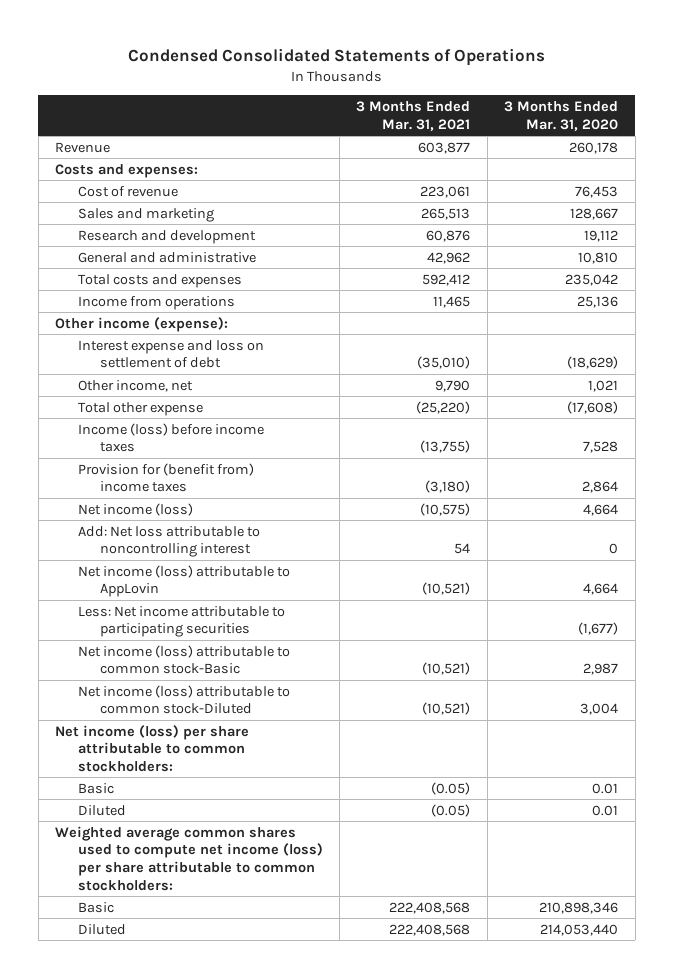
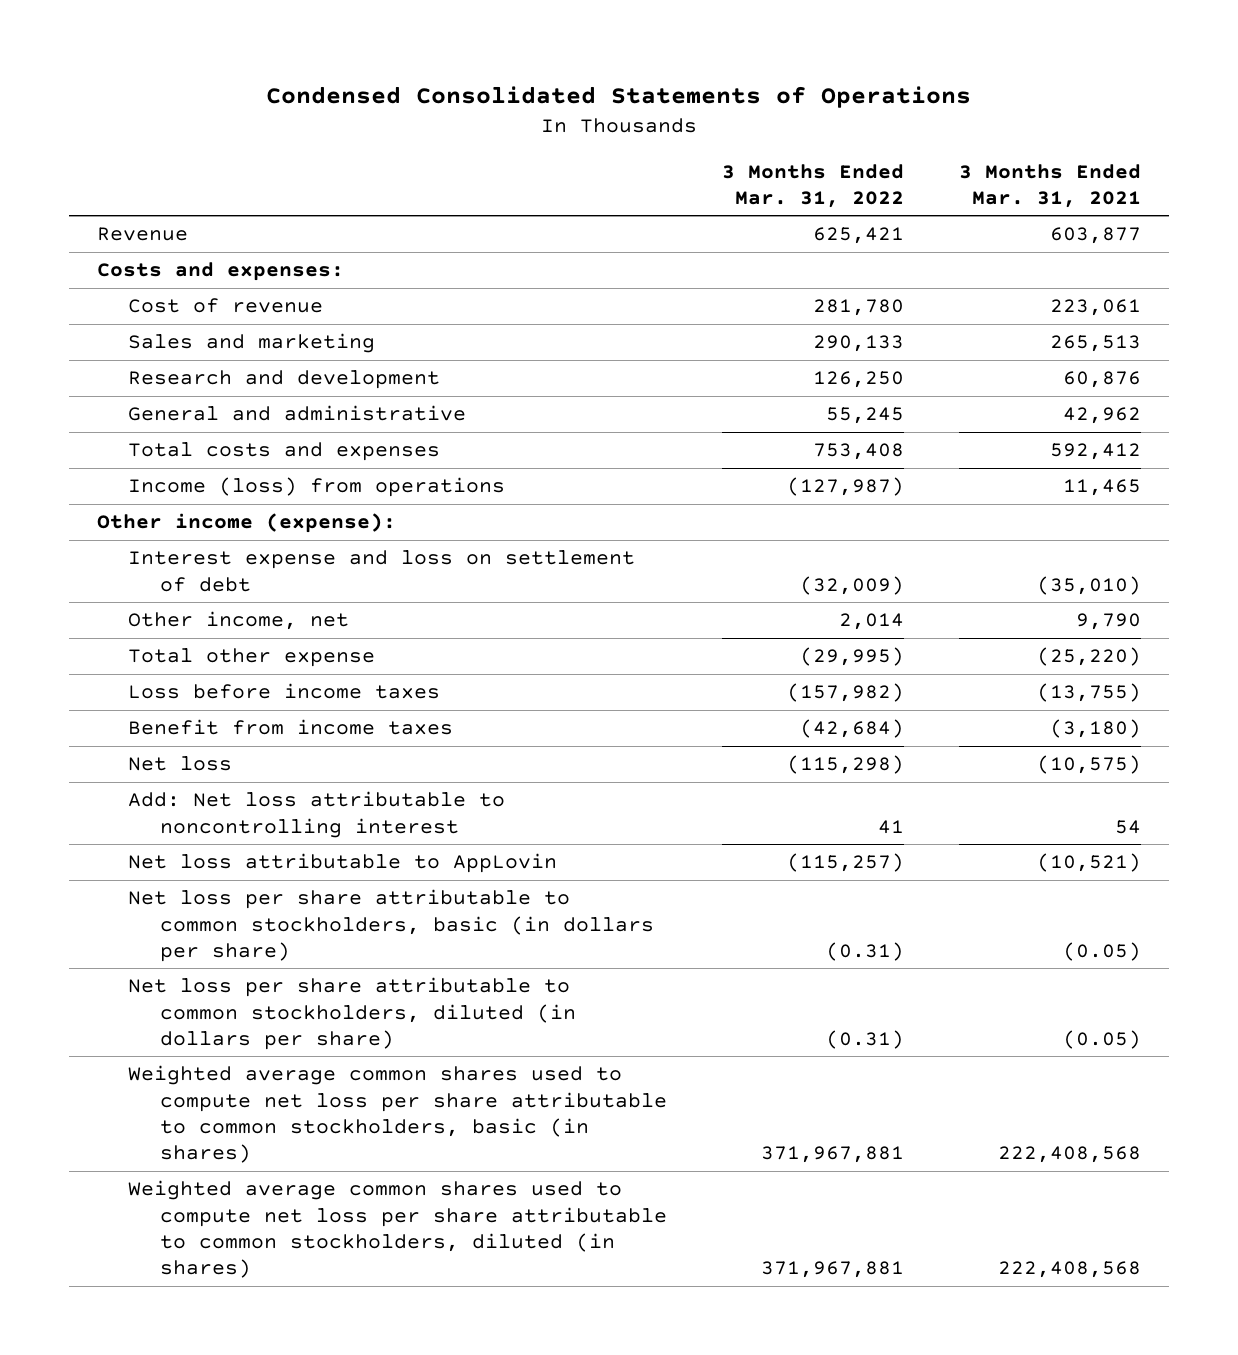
[504,101,619,131] 3 Months Ended Mar. 31, 2020 -> none
none -> [721,163,904,208] 3 Months Ended Mar. 31, 2022
[77,295,235,310] Income from operations -> [128,477,506,498] Income (loss) from operations
[77,422,264,453] Income (loss) before income taxes -> [128,683,441,700] Loss before income taxes
[77,462,254,493] Provision for (benefit from) income taxes -> [128,719,454,736] Benefit from income taxes
[77,502,193,516] Net income (loss) -> [128,756,233,772] Net loss
[77,605,285,638] Less: Net income attributable to participating securities -> none
[77,644,290,675] Net income (loss) attributable to common stock-Basic -> none
[77,684,290,715] Net income (loss) attributable to common stock-Diluted -> none
[55,724,250,772] Net income (loss) per share attributable to common stockholders: -> none
[55,825,323,891] Weighted average common shares used to compute net income (loss) per share attributable to common stockholders: -> none
[77,564,290,598] Net income (loss) attributable to AppLovin -> [128,853,558,874] Net loss attributable to AppLovin
[77,782,114,794] Basic -> [128,889,654,962] Net loss per share attributable to common stockholders, basic (in dollars per share)
[77,804,126,816] Diluted -> [128,977,576,1050] Net loss per share attributable to common stockholders, diluted (in dollars per share)
[77,901,114,913] Basic -> [128,1065,667,1164] Weighted average common shares used to compute net loss per share attributable to common stockholders, basic (in shares)
[77,923,126,935] Diluted -> [128,1180,667,1279] Weighted average common shares used to compute net loss per share attributable to common stockholders, diluted (in shares)

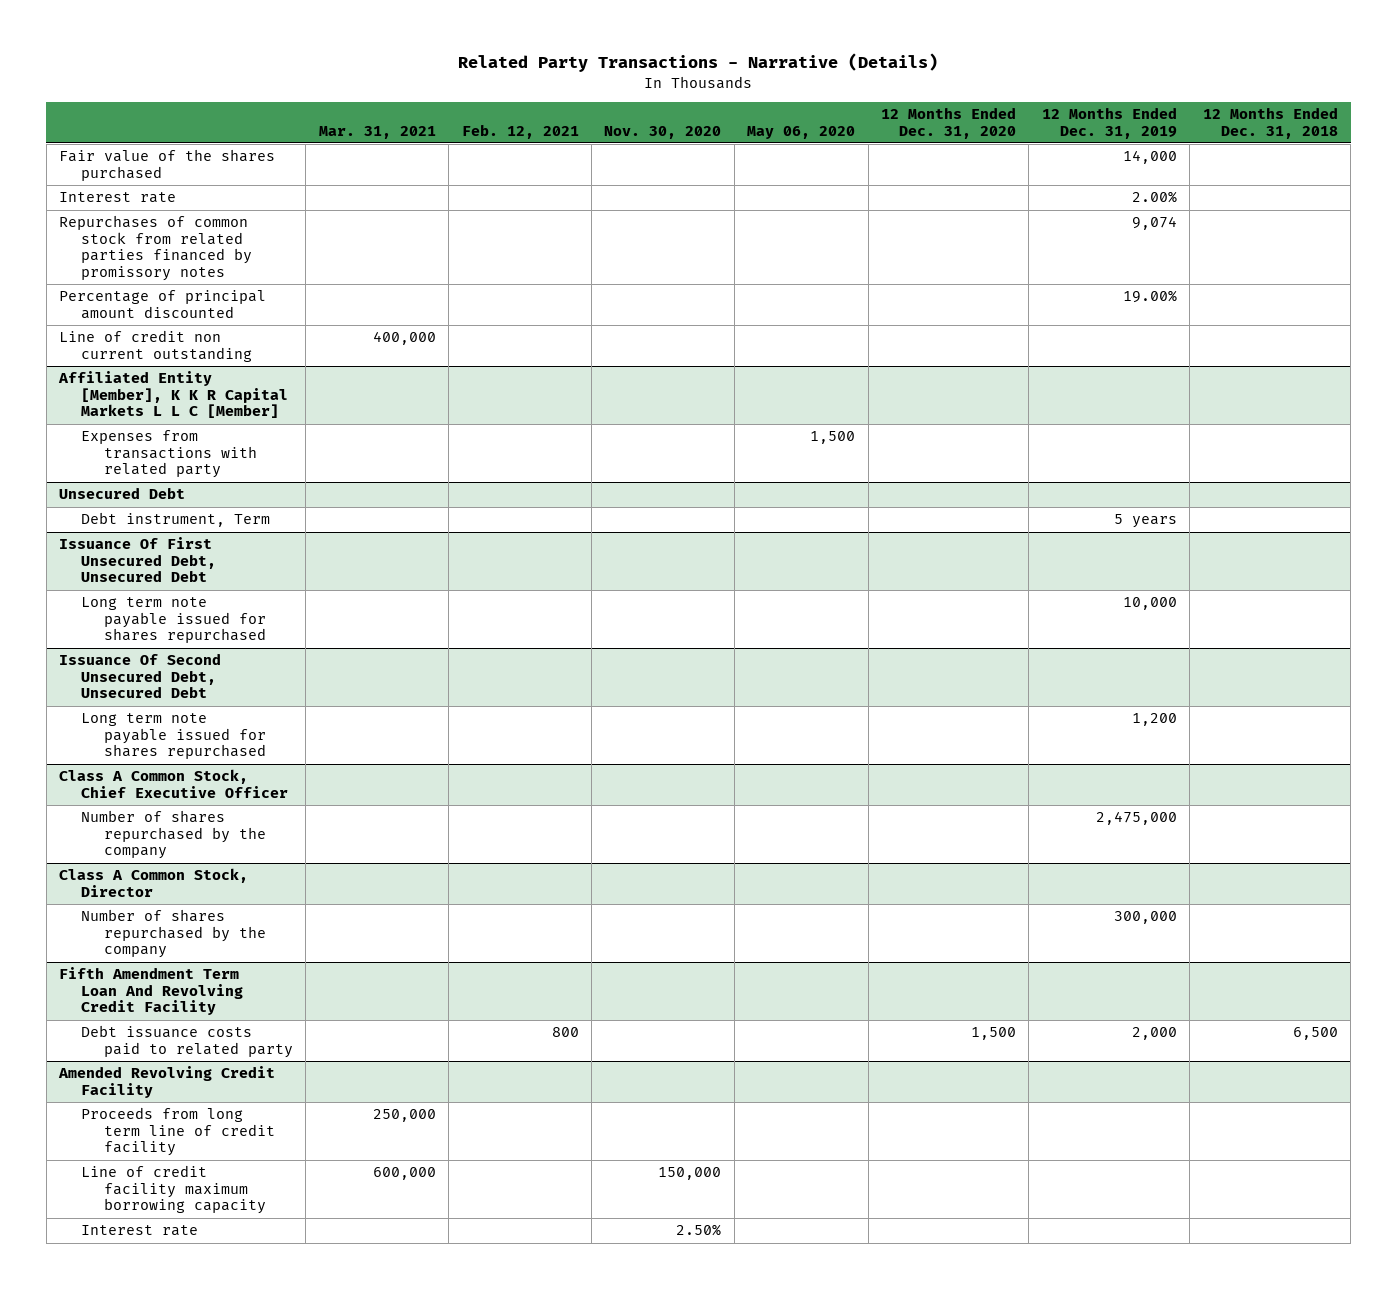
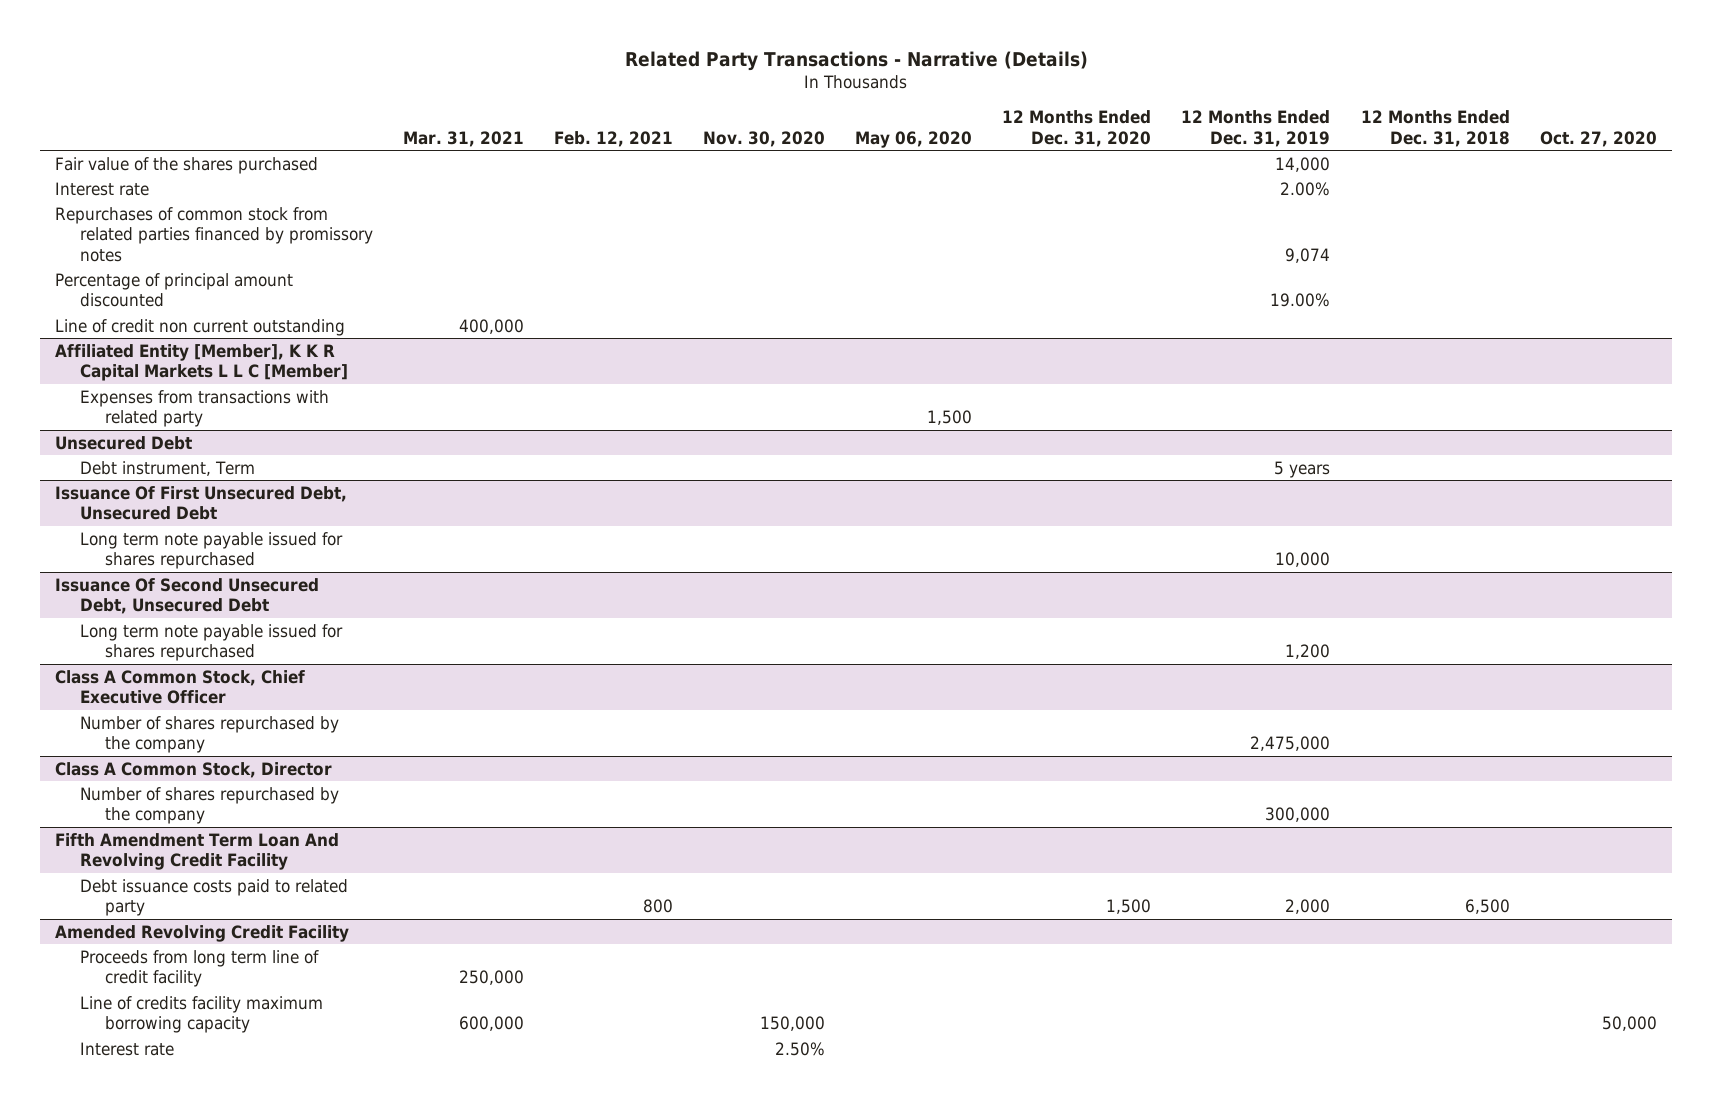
none -> [1539,130,1657,147] Oct. 27, 2020
[81,1165,266,1215] Line of credit facility maximum borrowing capacity -> [80,995,324,1034] Line of credits facility maximum borrowing capacity

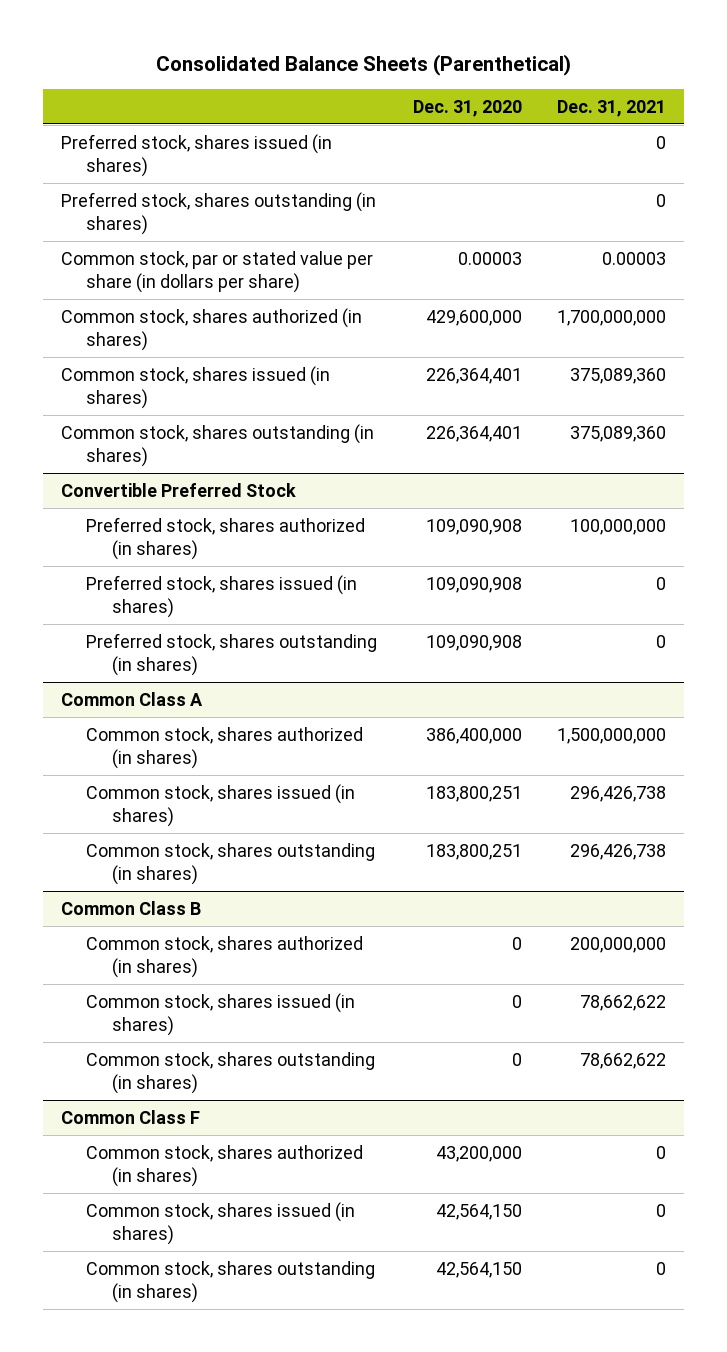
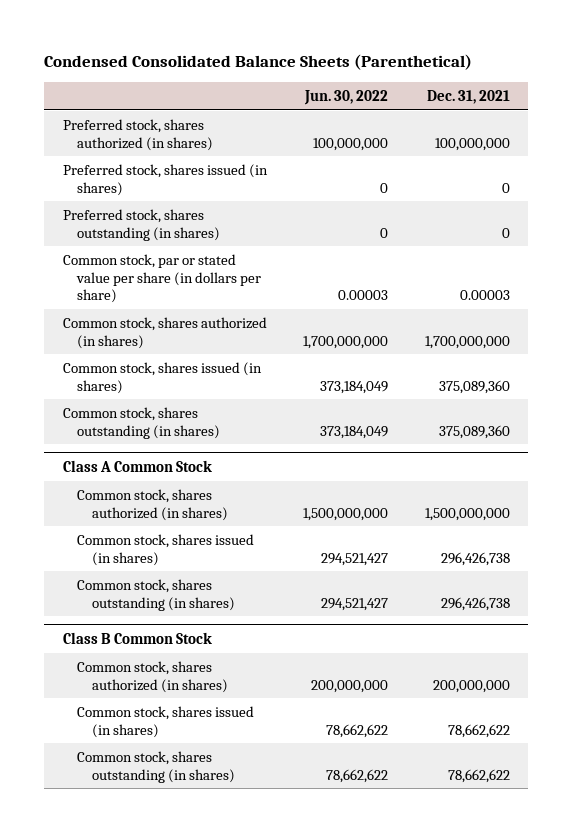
[155,54,571,77] Consolidated Balance Sheets (Parenthetical) -> [44,54,473,71] Condensed Consolidated Balance Sheets (Parenthetical)
[412,99,522,117] Dec. 31, 2020 -> none
none -> [304,89,389,105] Jun. 30, 2022
none -> [62,118,214,151] Preferred stock, shares authorized (in shares)
[60,482,296,497] Convertible Preferred Stock -> none
[86,516,366,561] Preferred stock, shares authorized (in shares) -> none
[86,574,358,619] Preferred stock, shares issued (in shares) -> none
[86,632,378,677] Preferred stock, shares outstanding (in shares) -> none
[60,691,203,706] Common Class A -> [62,459,212,472] Class A Common Stock
[60,900,201,915] Common Class B -> [62,631,212,644] Class B Common Stock
[60,1109,200,1124] Common Class F -> none
[86,1144,364,1188] Common stock, shares authorized (in shares) -> none
[86,1201,356,1246] Common stock, shares issued (in shares) -> none
[86,1260,376,1304] Common stock, shares outstanding (in shares) -> none

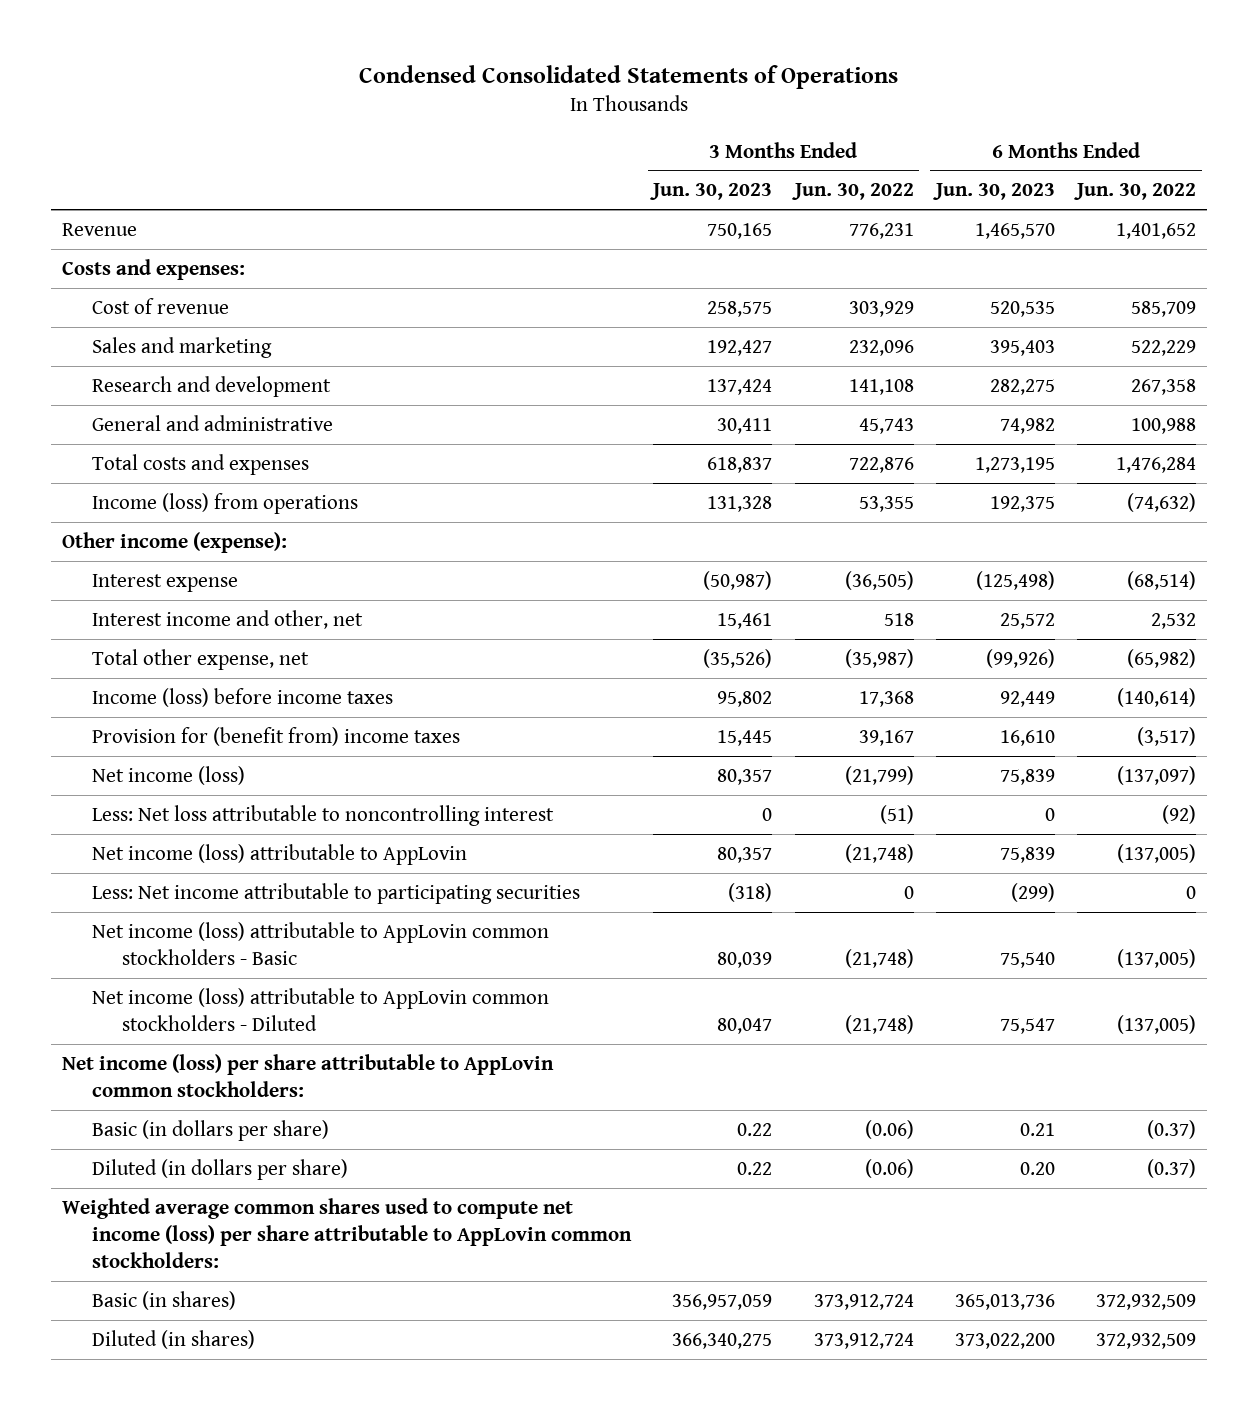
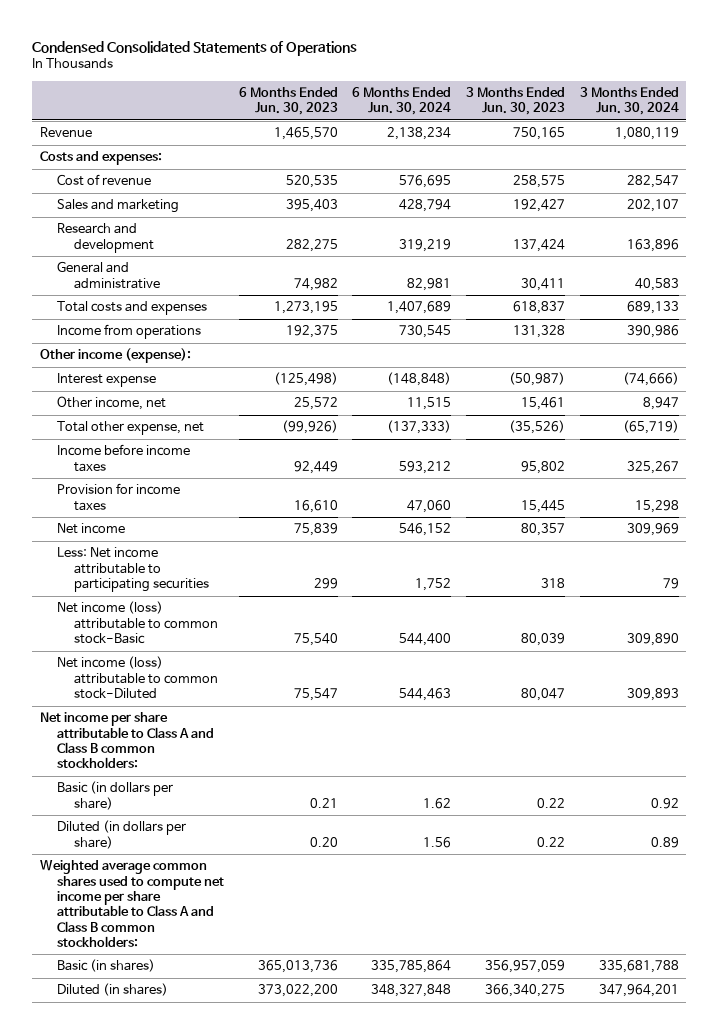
[791,183,914,201] Jun. 30, 2022 -> none
[1074,183,1197,201] Jun. 30, 2022 -> none
none -> [352,86,452,116] 6 Months Ended Jun. 30, 2024
none -> [579,86,679,116] 3 Months Ended Jun. 30, 2024
[91,492,358,514] Income (loss) from operations -> [56,324,201,340] Income from operations
[91,609,363,629] Interest income and other, net -> [56,396,166,411] Other income, net
[91,804,554,826] Less: Net loss attributable to noncontrolling interest -> none
[91,843,467,865] Net income (loss) attributable to AppLovin -> none
[91,687,393,707] Income (loss) before income taxes -> [56,444,190,472] Income before income taxes
[91,726,460,746] Provision for (benefit from) income taxes -> [56,483,180,511] Provision for income taxes
[91,765,245,785] Net income (loss) -> [56,523,125,535] Net income
[728,882,773,902] (318) -> [541,578,566,589] 318
[1010,882,1055,902] (299) -> [313,578,338,590] 299
[91,921,549,965] Net income (loss) attributable to AppLovin common stockholders - Basic -> [56,601,219,645] Net income (loss) attributable to common stock-Basic
[91,987,549,1031] Net income (loss) attributable to AppLovin common stockholders - Diluted -> [56,656,219,700] Net income (loss) attributable to common stock-Diluted
[62,1053,555,1097] Net income (loss) per share attributable to AppLovin common stockholders: -> [39,712,214,769] Net income per share attributable to Class A and Class B common stockholders:
[62,1197,632,1268] Weighted average common shares used to compute net income (loss) per share attributable to AppLovin common stockholders: -> [39,860,224,947] Weighted average common shares used to compute net income per share attributable to Class A and Class B common stockholders:

